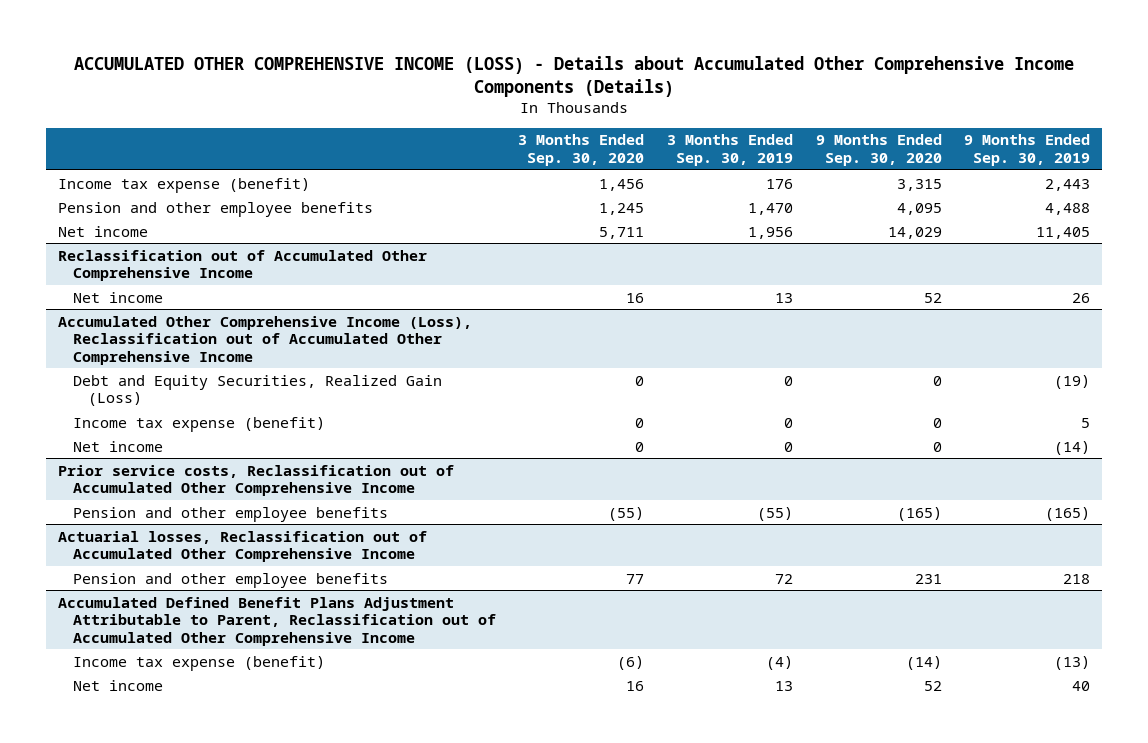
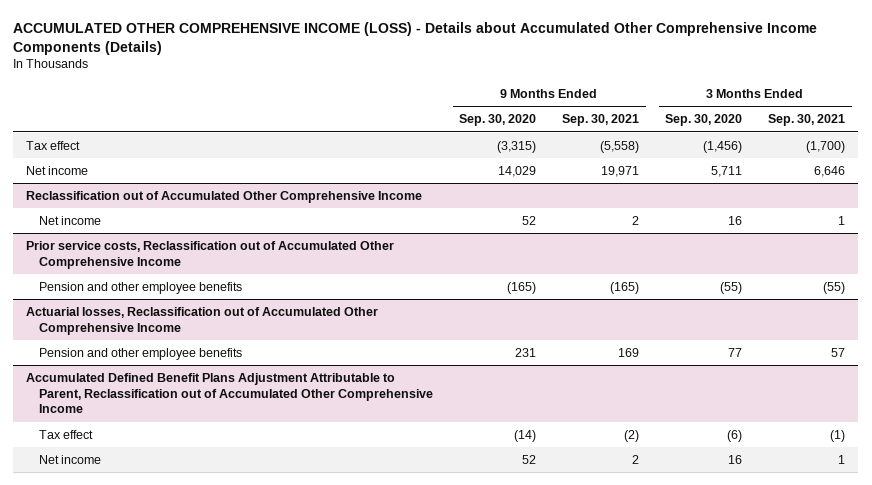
[667,134,794,166] 3 Months Ended Sep. 30, 2019 -> none
[964,134,1091,166] 9 Months Ended Sep. 30, 2019 -> none
none -> [562,114,640,127] Sep. 30, 2021
none -> [768,114,846,127] Sep. 30, 2021
[57,201,373,217] Pension and other employee benefits -> none
[57,177,310,193] Income tax expense (benefit) -> [26,140,81,150] Tax effect
[599,178,645,191] 1,456 -> [703,140,743,153] (1,456)
[896,178,942,191] 3,315 -> [497,140,537,153] (3,315)
[57,315,472,365] Accumulated Other Comprehensive Income (Loss), Reclassification out of Accumulated Other Comprehensive Income -> none
[72,374,442,407] Debt and Equity Securities, Realized Gain (Loss) -> none
[72,416,325,432] Income tax expense (benefit) -> none
[72,440,163,452] Net income -> none
[72,655,325,671] Income tax expense (benefit) -> [39,429,94,439] Tax effect

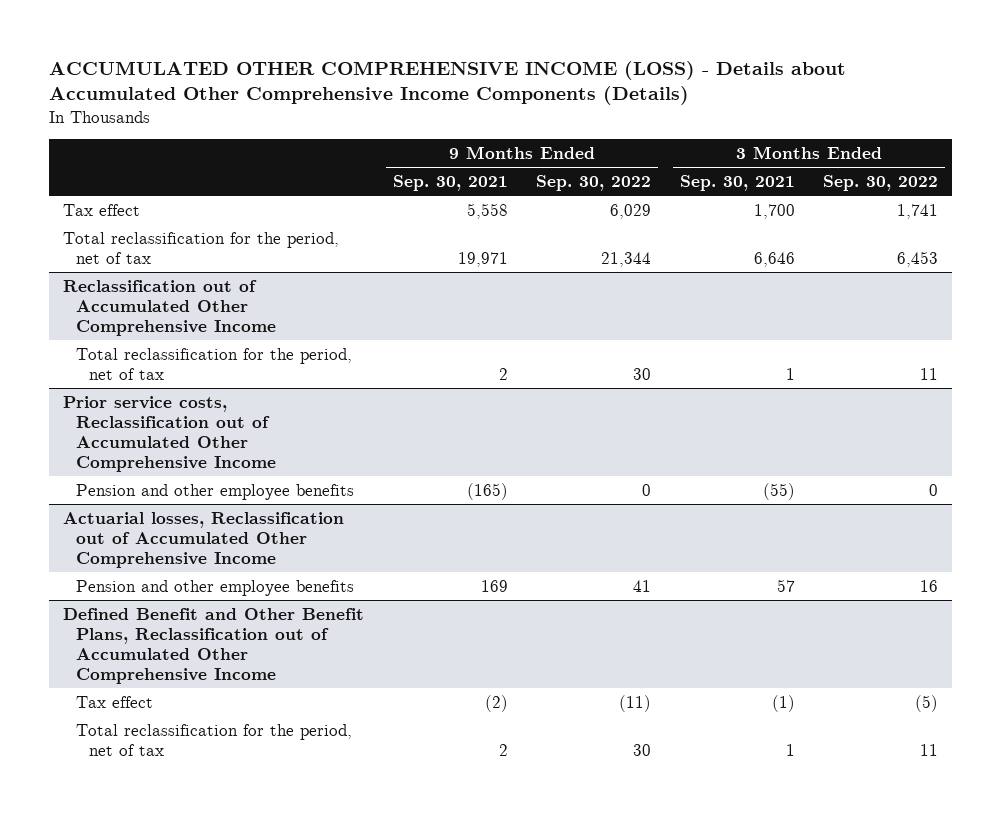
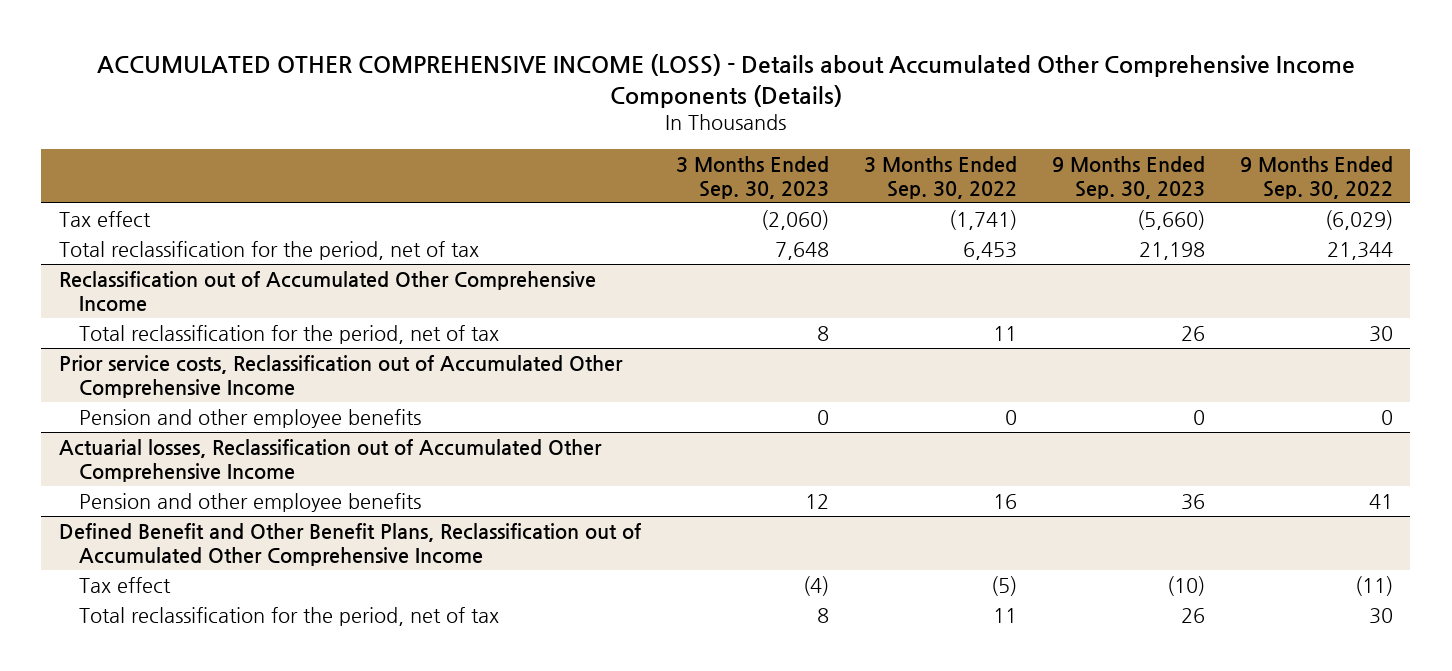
[392,174,508,191] Sep. 30, 2021 -> none
[679,174,795,191] Sep. 30, 2021 -> none
none -> [675,155,829,199] 3 Months Ended Sep. 30, 2023
none -> [1051,155,1205,199] 9 Months Ended Sep. 30, 2023
[610,203,652,219] 6,029 -> [1324,209,1393,230] (6,029)
[897,203,939,219] 1,741 -> [948,209,1017,230] (1,741)

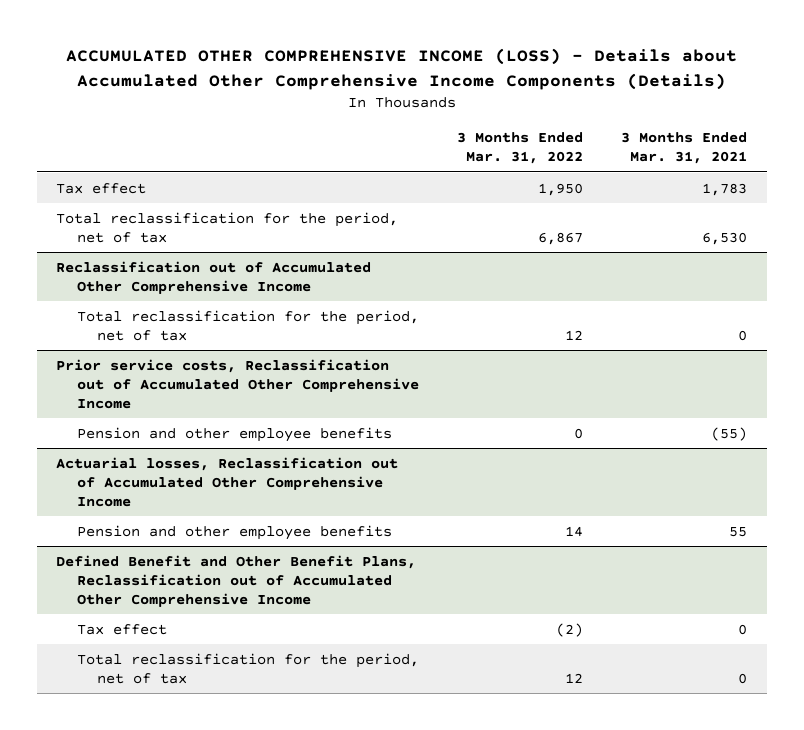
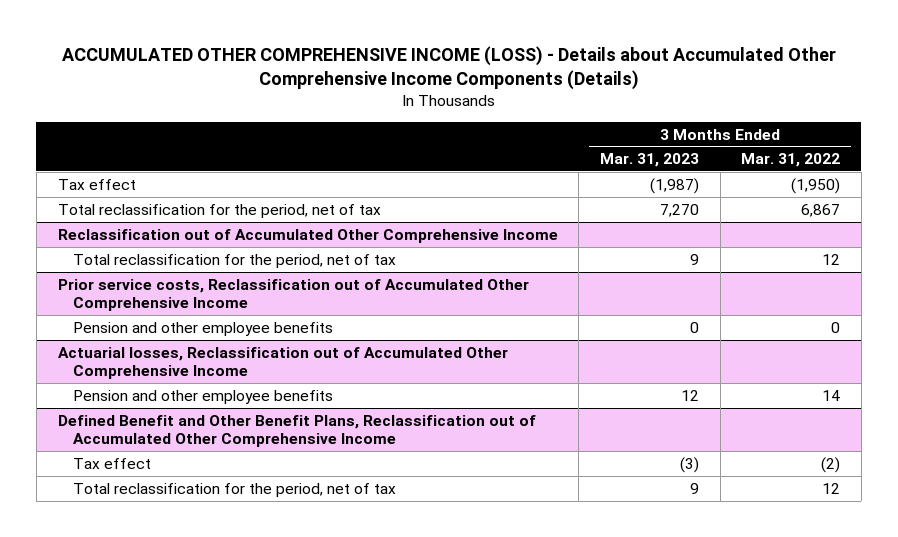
[621,132,748,165] 3 Months Ended Mar. 31, 2021 -> none
none -> [599,153,699,168] Mar. 31, 2023
[538,182,584,196] 1,950 -> [791,177,841,194] (1,950)

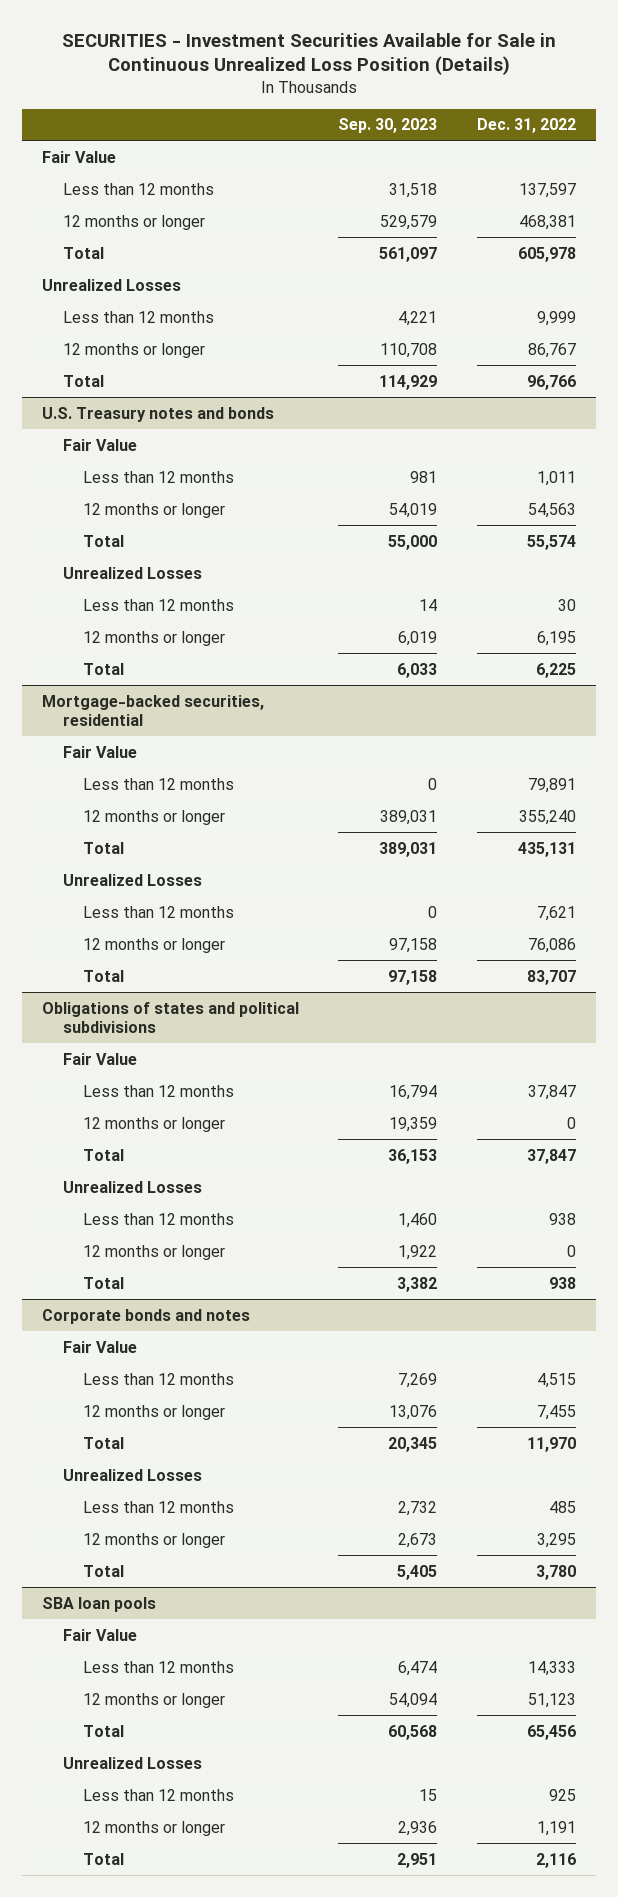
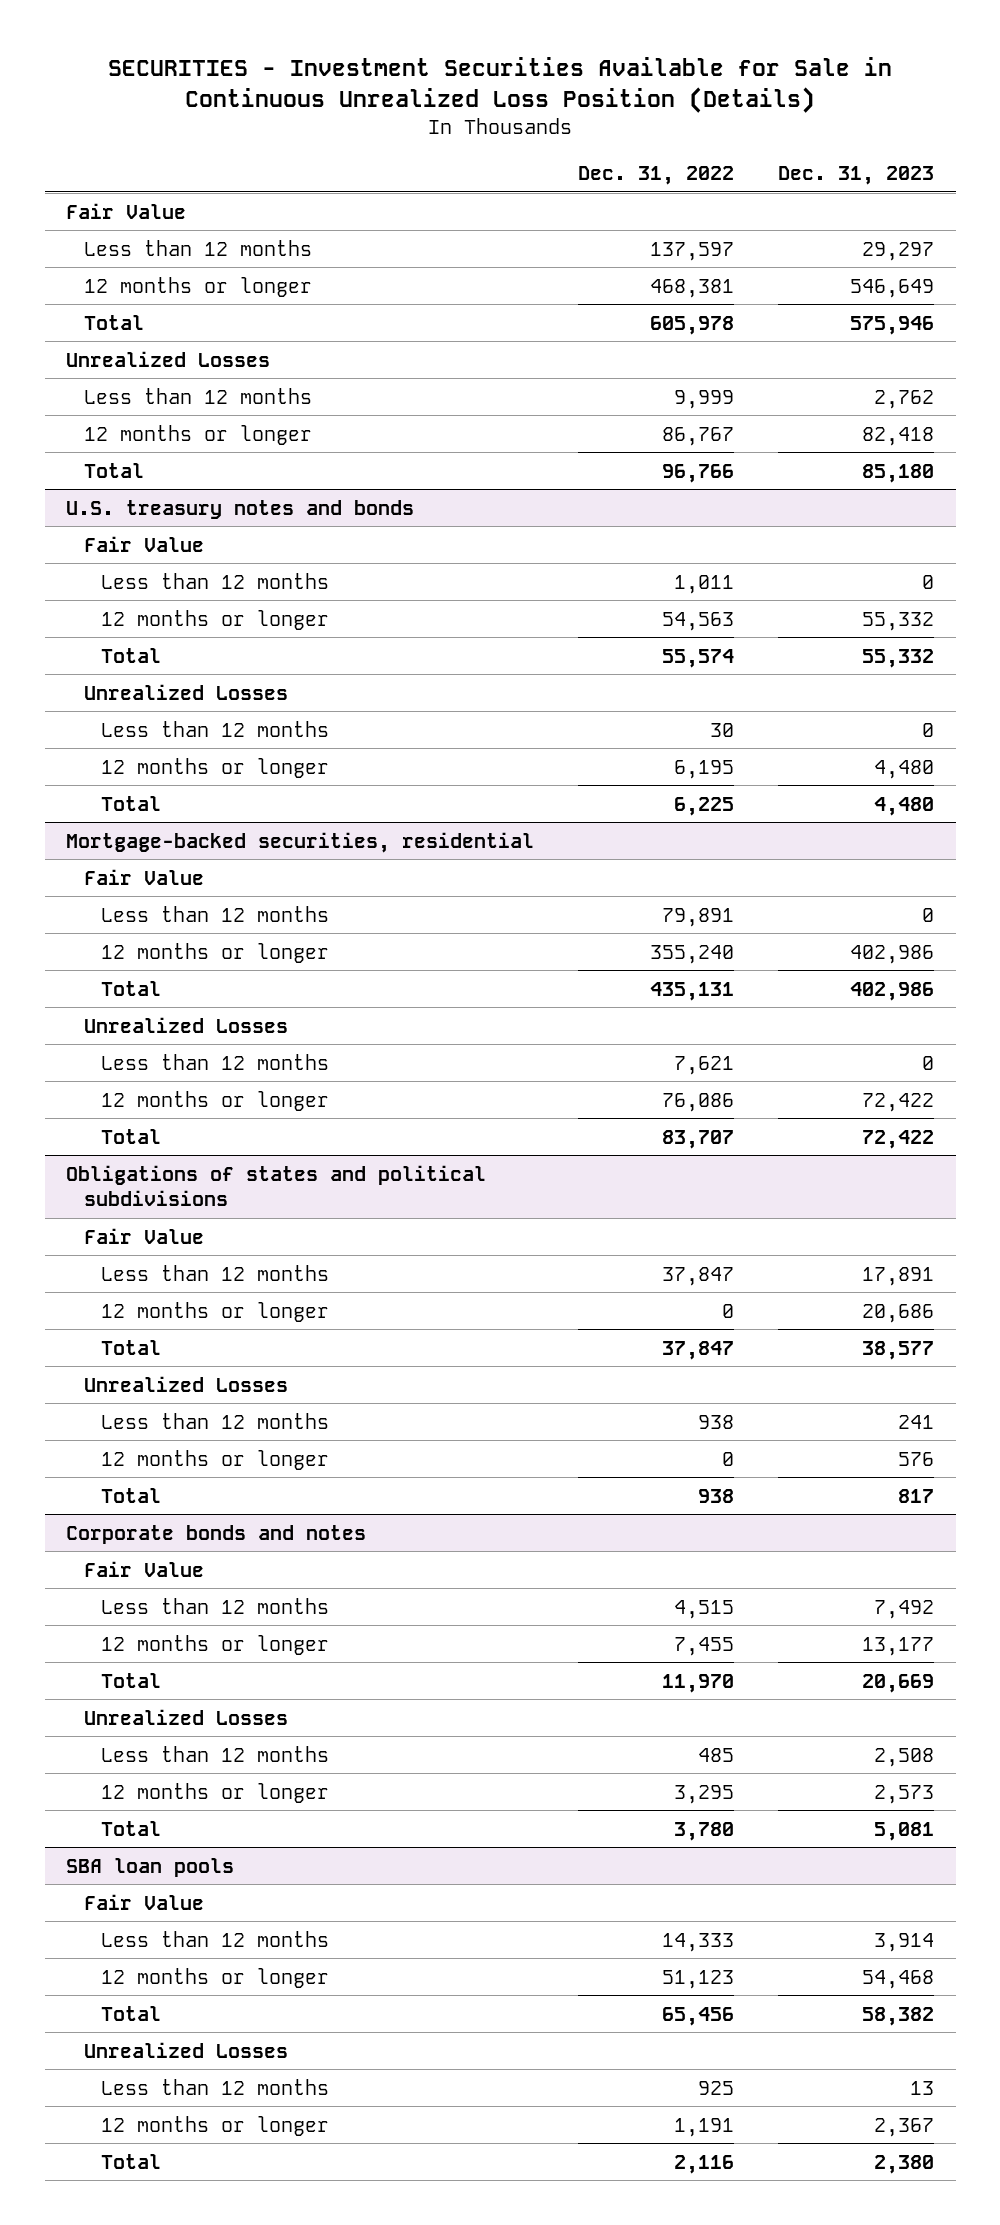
[338,118,438,134] Sep. 30, 2023 -> none
none -> [777,166,934,186] Dec. 31, 2023
[41,406,274,422] U.S. Treasury notes and bonds -> [66,499,415,519] U.S. treasury notes and bonds

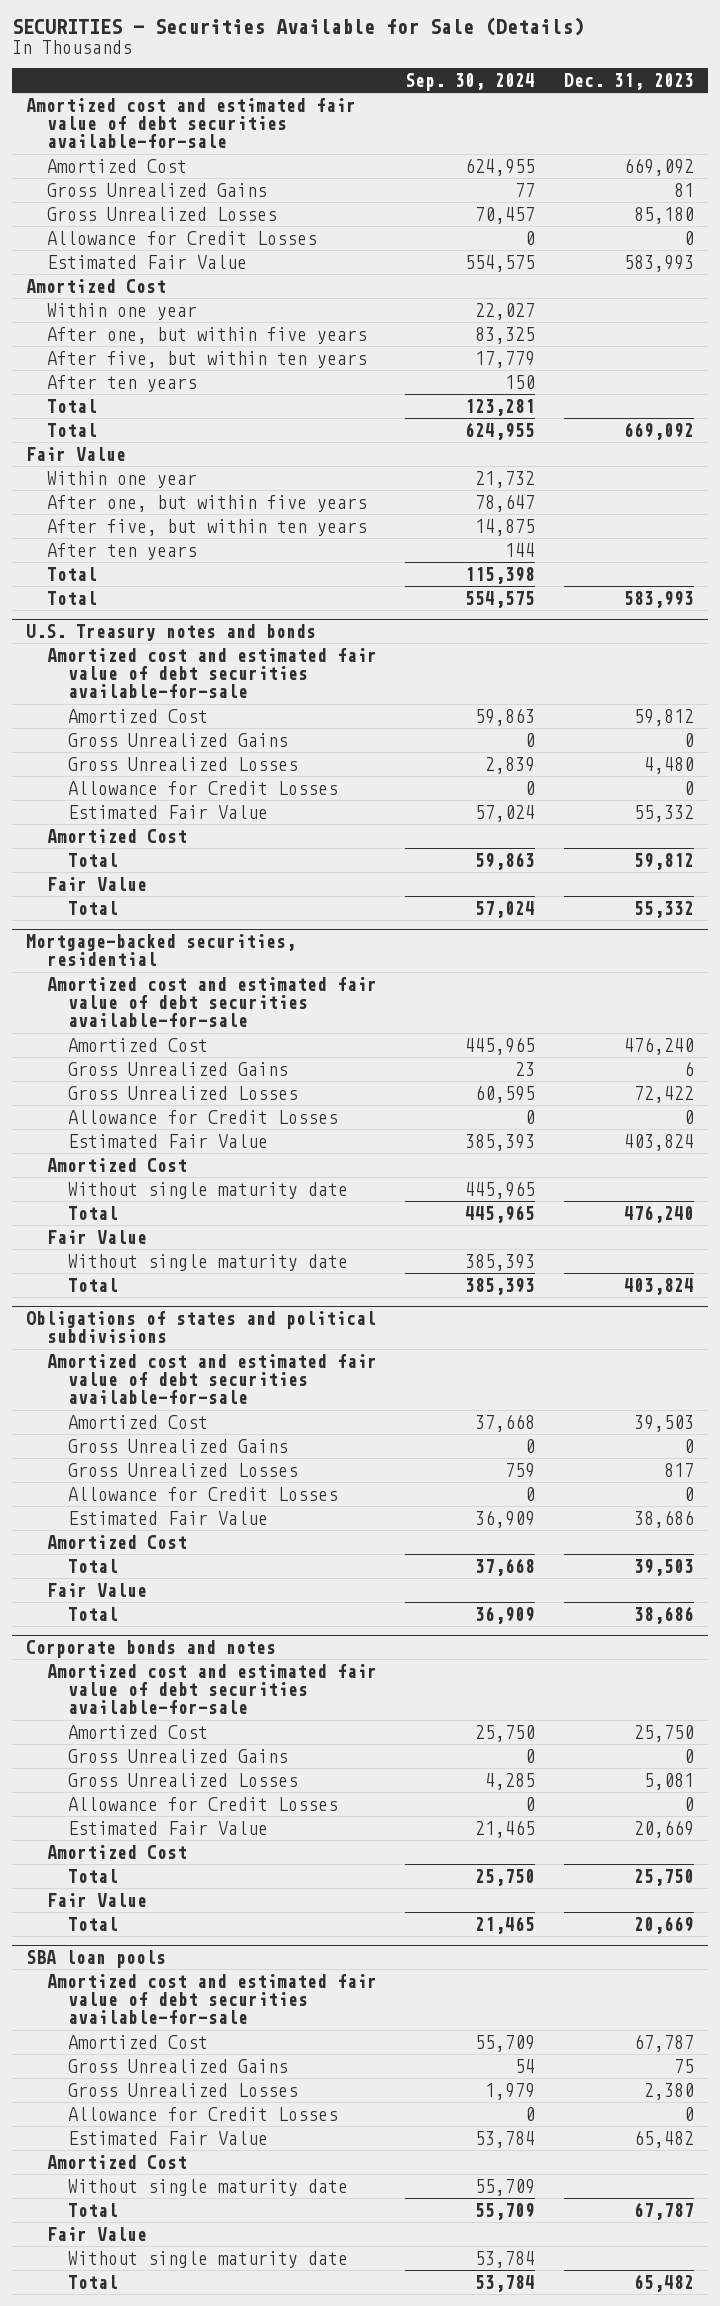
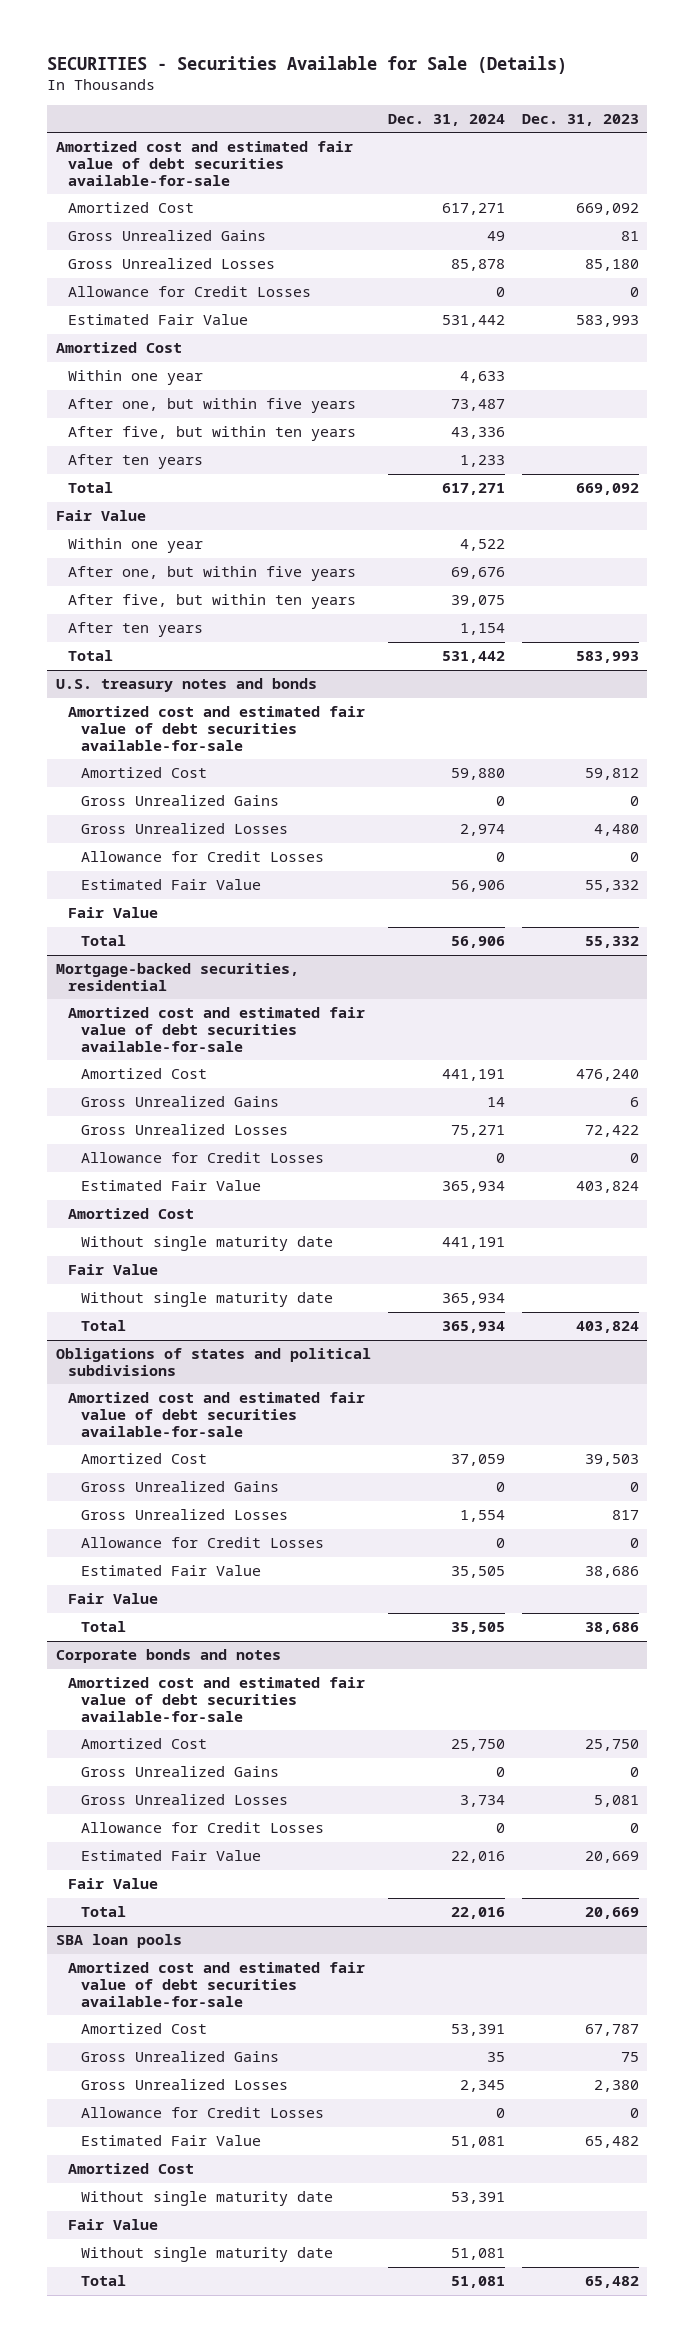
[405,73,536,92] Sep. 30, 2024 -> none
none -> [387,113,505,126] Dec. 31, 2024
[46,398,97,413] Total -> none
[46,566,97,581] Total -> none
[26,623,317,641] U.S. Treasury notes and bonds -> [55,678,317,693] U.S. treasury notes and bonds
[46,828,187,843] Amortized Cost -> none
[67,852,118,867] Total -> none
[67,1205,118,1220] Total -> none
[46,1534,187,1549] Amortized Cost -> none
[67,1558,118,1573] Total -> none
[46,1844,187,1859] Amortized Cost -> none
[67,1868,118,1883] Total -> none
[67,2202,118,2217] Total -> none

